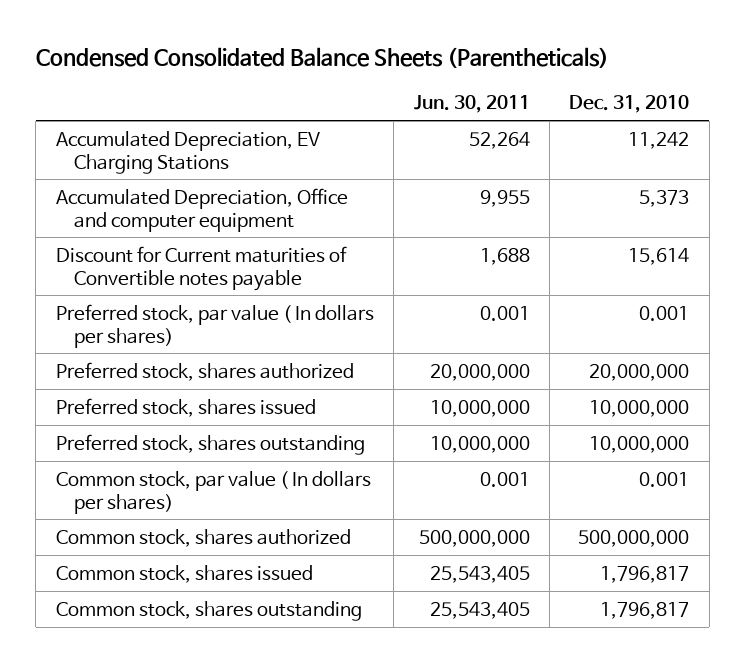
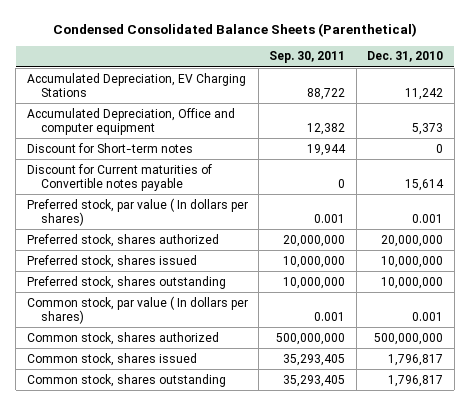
[35,47,609,69] Condensed Consolidated Balance Sheets (Parentheticals) -> [52,22,417,37] Condensed Consolidated Balance Sheets (Parenthetical)
[413,95,530,114] Jun. 30, 2011 -> none
none -> [269,51,346,64] Sep. 30, 2011
none -> [26,142,193,153] Discount for Short-term notes

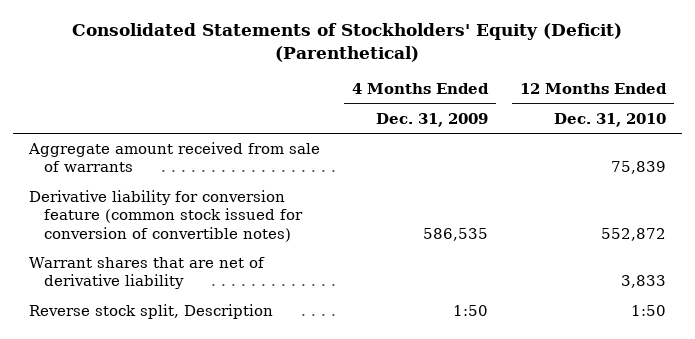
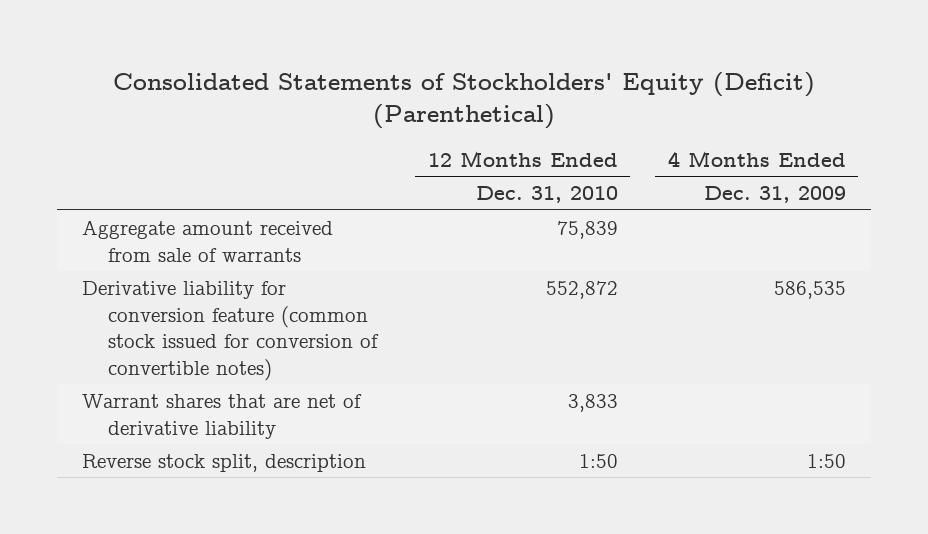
[28,304,273,320] Reverse stock split, Description -> [82,453,367,472] Reverse stock split, description

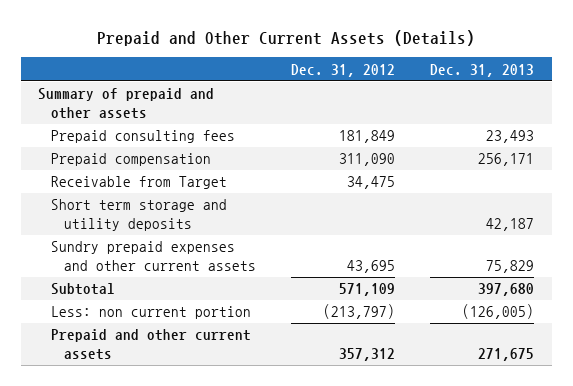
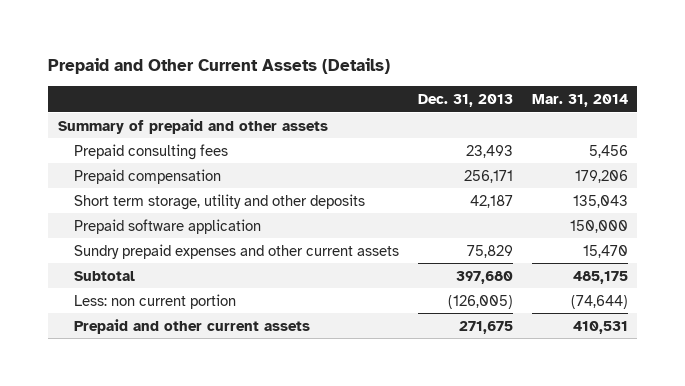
[291,63,396,77] Dec. 31, 2012 -> none
none -> [531,94,628,108] Mar. 31, 2014
[51,176,228,190] Receivable from Target -> none
[51,199,228,231] Short term storage and utility deposits -> [74,193,366,210] Short term storage, utility and other deposits
none -> [74,218,262,234] Prepaid software application

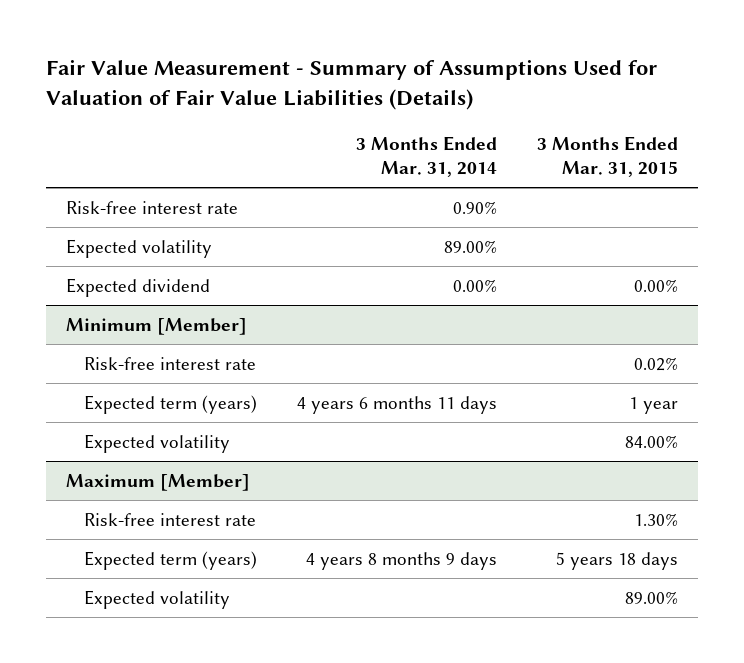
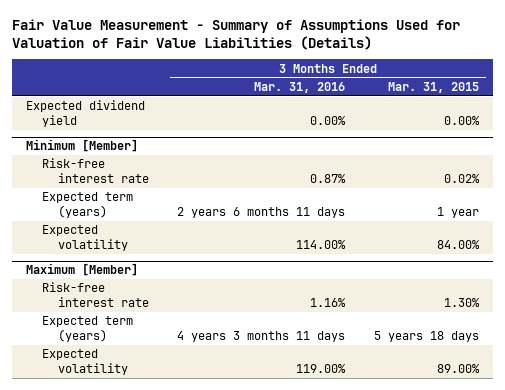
[356,135,498,177] 3 Months Ended Mar. 31, 2014 -> none
none -> [254,81,346,93] Mar. 31, 2016
[65,200,238,214] Risk-free interest rate -> none
[65,238,212,258] Expected volatility -> none
[65,277,210,297] Expected dividend -> [25,100,145,127] Expected dividend yield

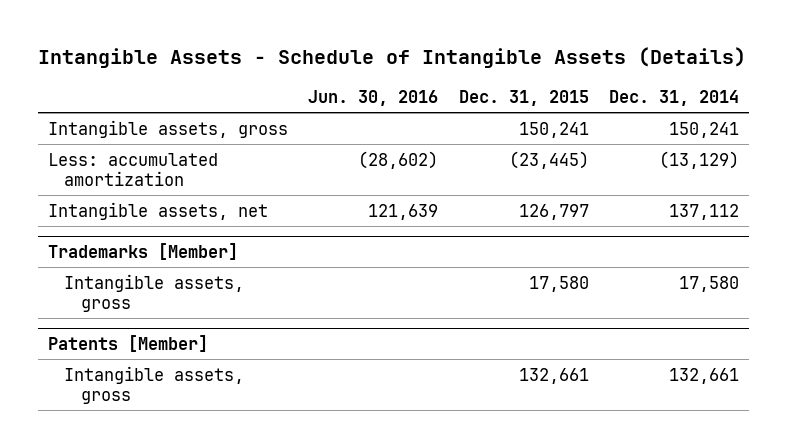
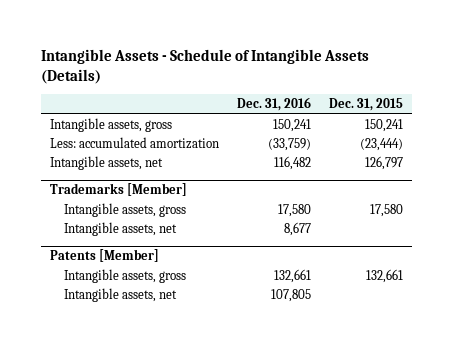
[308,89,439,106] Jun. 30, 2016 -> none
[608,89,739,106] Dec. 31, 2014 -> none
none -> [236,97,311,112] Dec. 31, 2016
[508,150,589,169] (23,445) -> [359,138,403,152] (23,444)
none -> [63,222,177,237] Intangible assets, net
none -> [63,288,177,303] Intangible assets, net

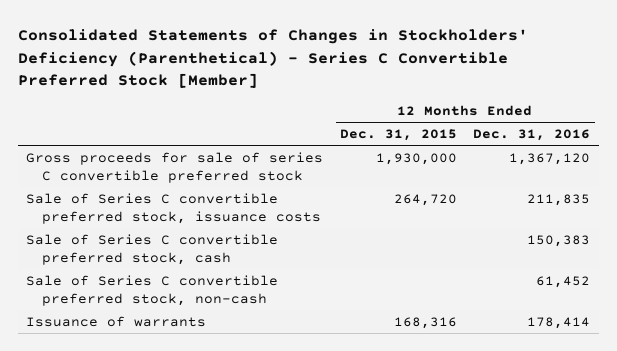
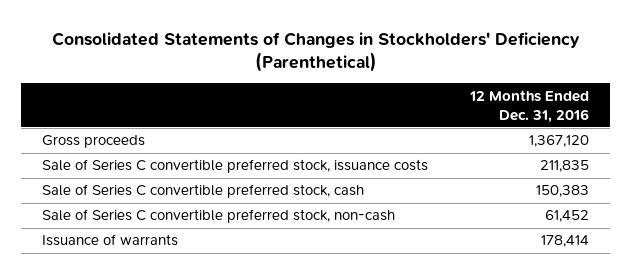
[17,29,528,88] Consolidated Statements of Changes in Stockholders' Deficiency (Parenthetical) - Series C Convertible Preferred Stock [Member] -> [51,31,580,72] Consolidated Statements of Changes in Stockholders' Deficiency (Parenthetical)
[339,129,457,142] Dec. 31, 2015 -> none
[26,151,324,183] Gross proceeds for sale of series C convertible preferred stock -> [42,135,146,149] Gross proceeds

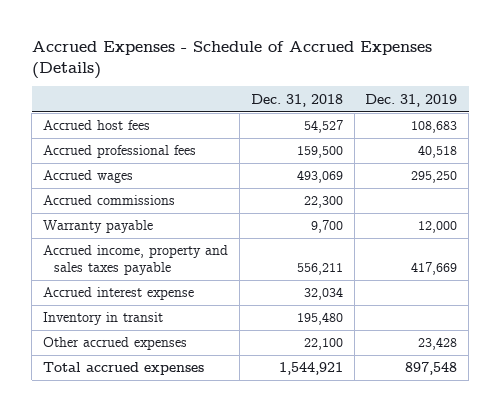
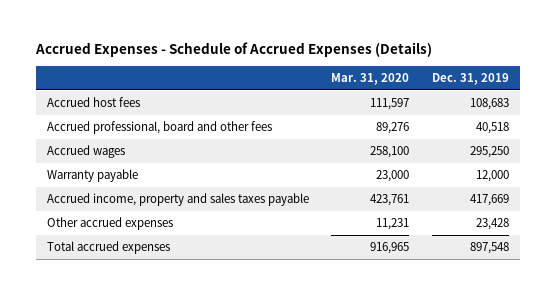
[250,93,343,107] Dec. 31, 2018 -> none
none -> [331,73,410,86] Mar. 31, 2020
[43,145,197,159] Accrued professional fees -> [46,121,272,135] Accrued professional, board and other fees
[43,195,176,206] Accrued commissions -> none
[43,287,195,301] Accrued interest expense -> none
[43,312,164,326] Inventory in transit -> none

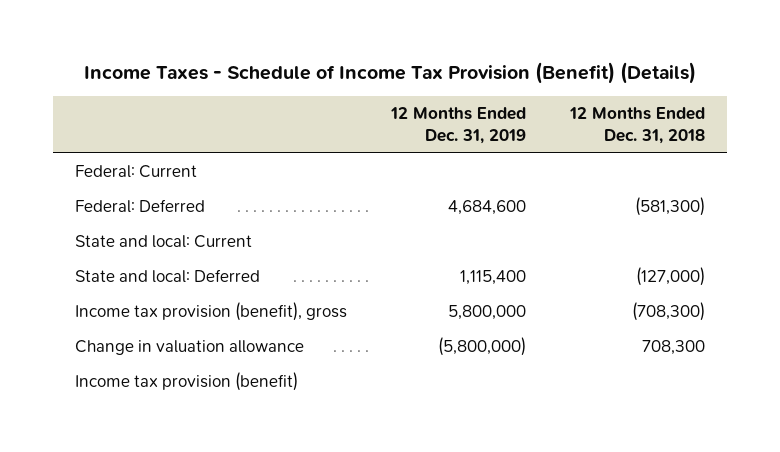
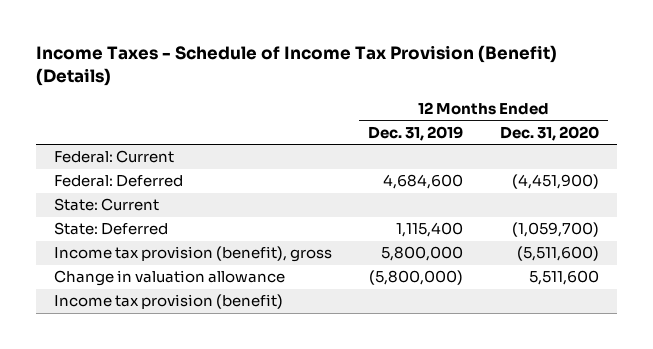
[569,107,706,145] 12 Months Ended Dec. 31, 2018 -> none
none -> [499,125,599,141] Dec. 31, 2020
[74,235,252,249] State and local: Current -> [53,198,159,212] State: Current
[74,269,260,284] State and local: Deferred -> [53,222,168,236] State: Deferred

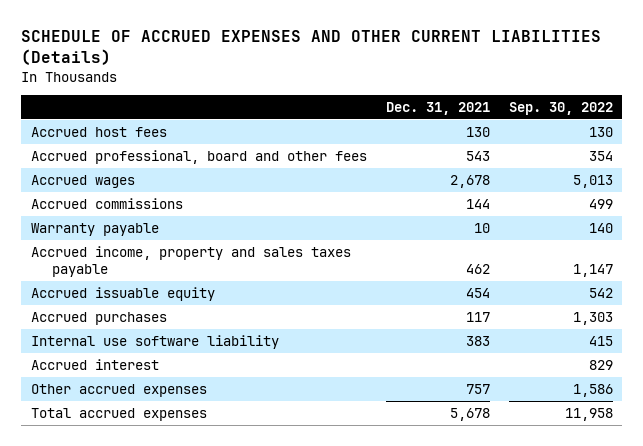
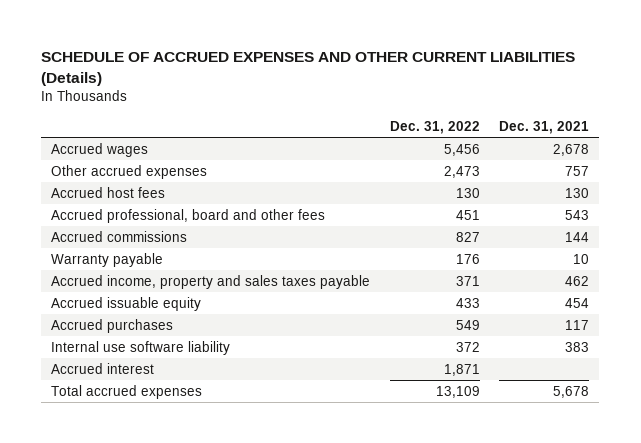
[508,102,613,116] Sep. 30, 2022 -> none
none -> [389,120,480,134] Dec. 31, 2022
[30,174,135,188] Accrued wages -> [51,142,149,157] Accrued wages
[30,383,207,397] Other accrued expenses -> [51,164,208,179] Other accrued expenses

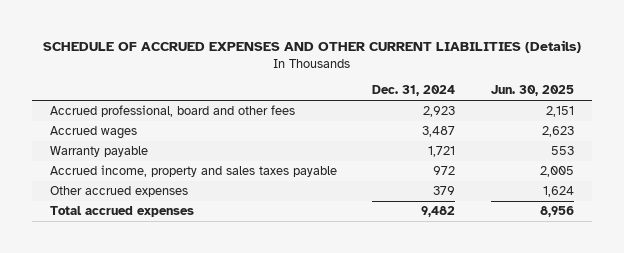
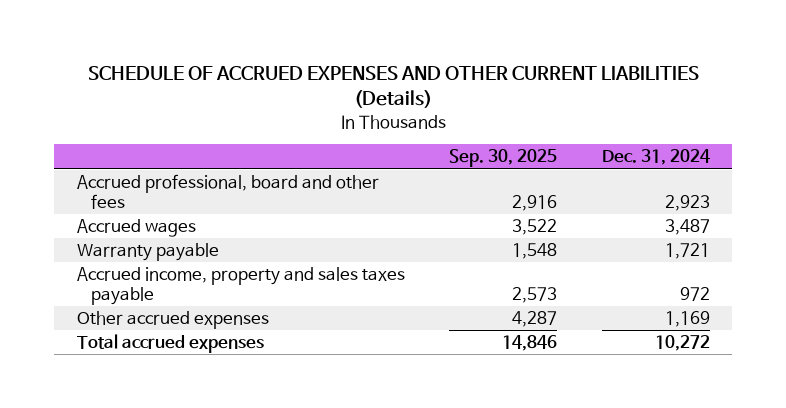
[490,85,574,97] Jun. 30, 2025 -> none
none -> [449,149,558,168] Sep. 30, 2025
[433,186,456,196] 379 -> [664,311,710,328] 1,169
[421,206,456,218] 9,482 -> [654,335,710,352] 10,272

